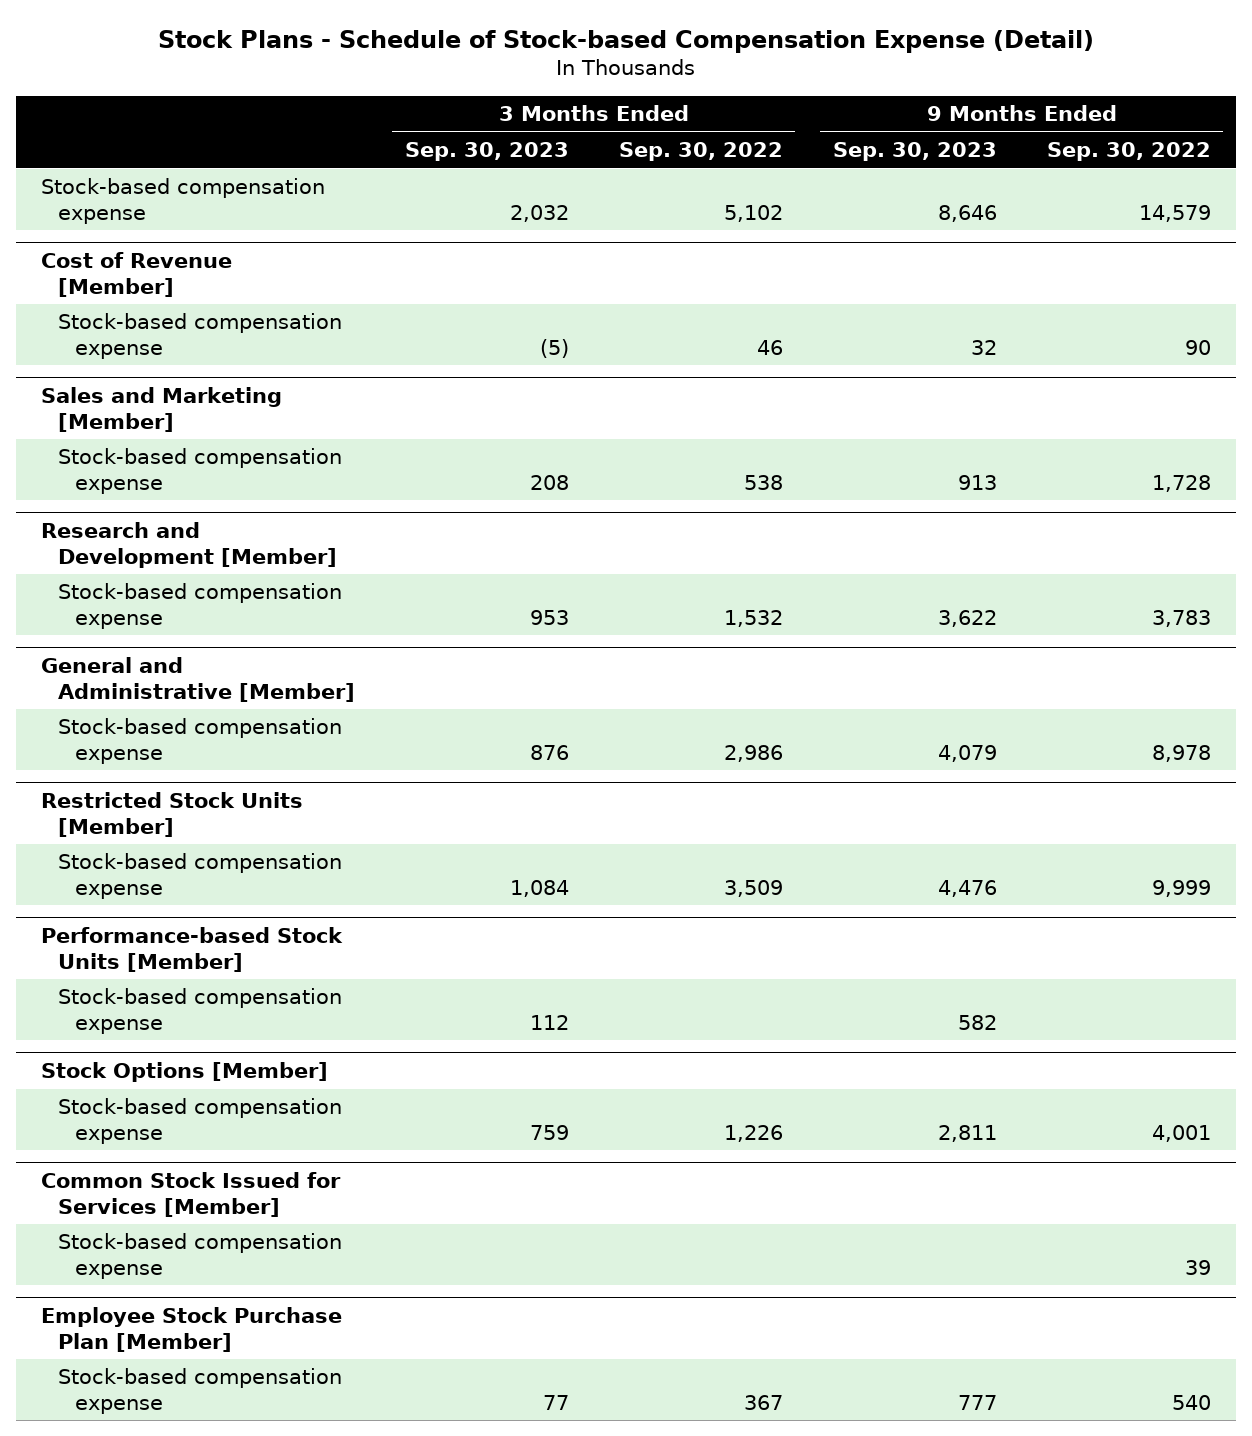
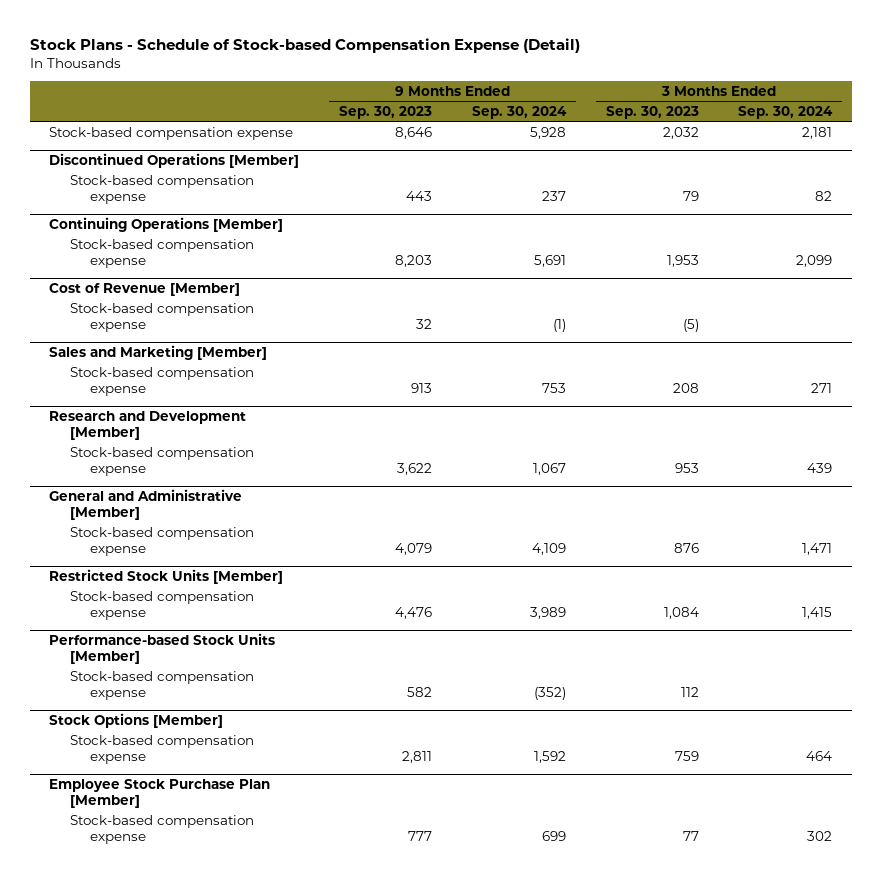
[618,141,783,161] Sep. 30, 2022 -> none
[1046,141,1211,161] Sep. 30, 2022 -> none
none -> [471,106,567,120] Sep. 30, 2024
none -> [738,106,834,120] Sep. 30, 2024
none -> [49,152,300,168] Discontinued Operations [Member]
none -> [69,174,254,204] Stock-based compensation expense
none -> [49,216,284,232] Continuing Operations [Member]
none -> [69,238,254,268] Stock-based compensation expense
[41,1172,342,1217] Common Stock Issued for Services [Member] -> none
[57,1233,342,1279] Stock-based compensation expense -> none

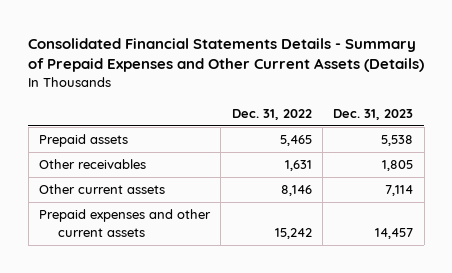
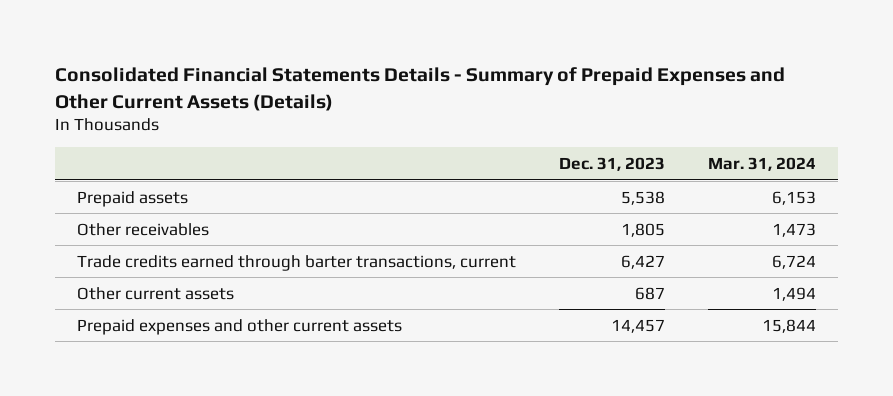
[231,108,312,120] Dec. 31, 2022 -> none
none -> [708,156,817,171] Mar. 31, 2024
none -> [76,254,516,271] Trade credits earned through barter transactions, current
[385,185,414,197] 7,114 -> [635,286,666,300] 687

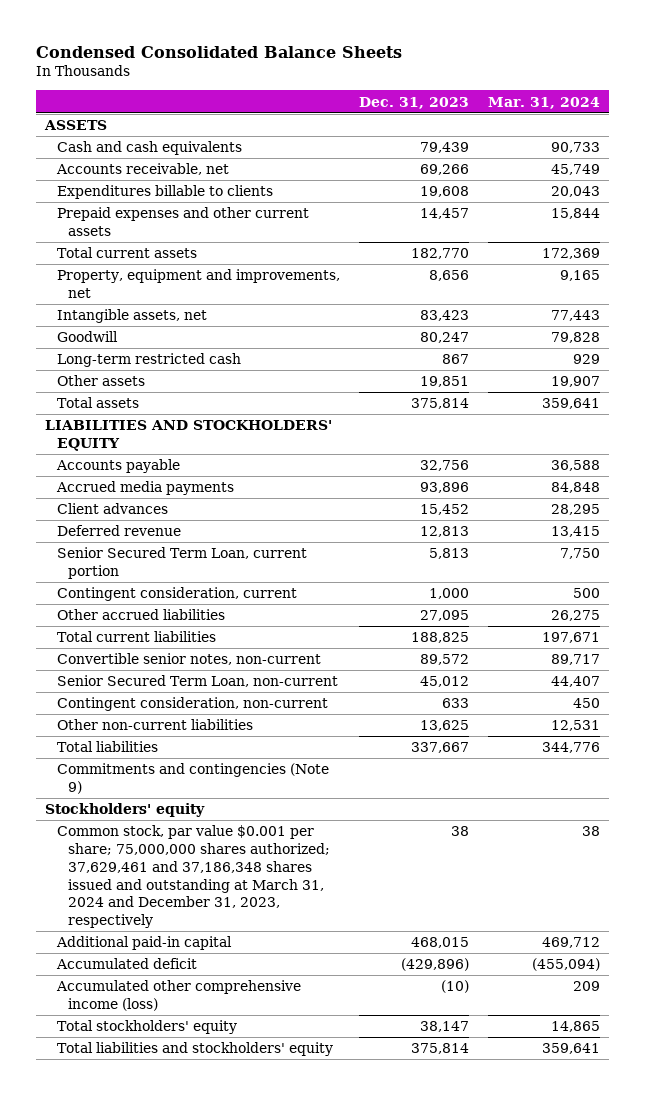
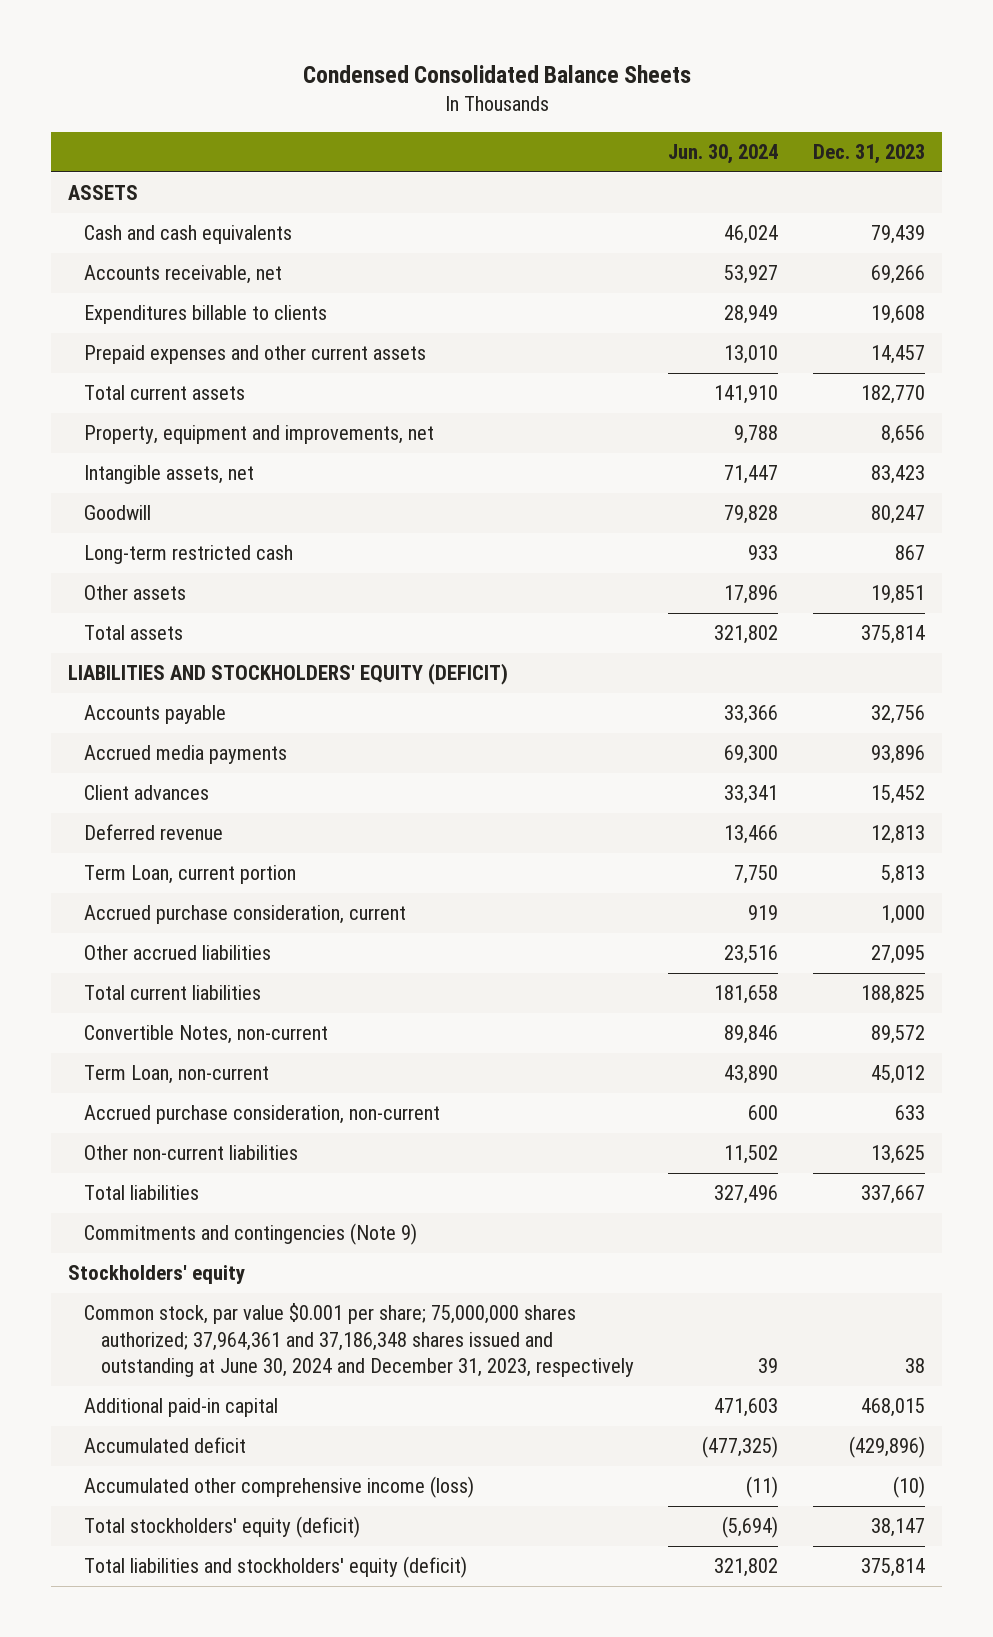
[487,96,600,109] Mar. 31, 2024 -> none
none -> [668,143,779,164] Jun. 30, 2024
[45,420,333,452] LIABILITIES AND STOCKHOLDERS' EQUITY -> [68,663,509,686] LIABILITIES AND STOCKHOLDERS' EQUITY (DEFICIT)
[56,547,307,580] Senior Secured Term Loan, current portion -> [84,865,297,885] Term Loan, current portion
[56,587,297,602] Contingent consideration, current -> [84,905,407,925] Accrued purchase consideration, current
[56,653,321,666] Convertible senior notes, non-current -> [84,1025,329,1045] Convertible Notes, non-current
[56,675,338,688] Senior Secured Term Loan, non-current -> [84,1065,270,1085] Term Loan, non-current
[56,697,328,712] Contingent consideration, non-current -> [84,1105,441,1125] Accrued purchase consideration, non-current
[56,825,331,929] Common stock, par value $0.001 per share; 75,000,000 shares authorized; 37,629,461 and 37,186,348 shares issued and outstanding at March 31, 2024 and December 31, 2023, respectively -> [84,1303,634,1377] Common stock, par value $0.001 per share; 75,000,000 shares authorized; 37,964,361 and 37,186,348 shares issued and outstanding at June 30, 2024 and December 31, 2023, respectively
[56,1020,237,1035] Total stockholders' equity -> [84,1516,361,1539] Total stockholders' equity (deficit)
[56,1042,333,1057] Total liabilities and stockholders' equity -> [84,1556,468,1579] Total liabilities and stockholders' equity (deficit)

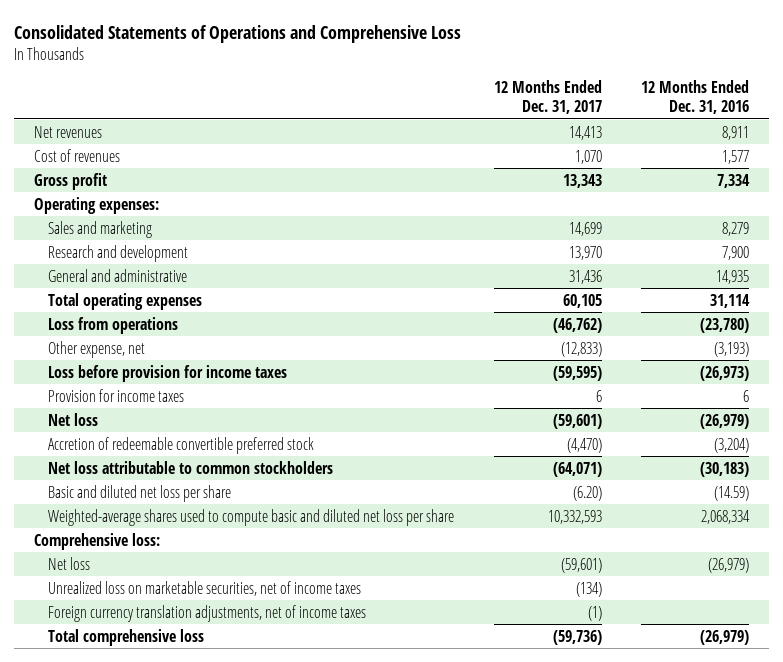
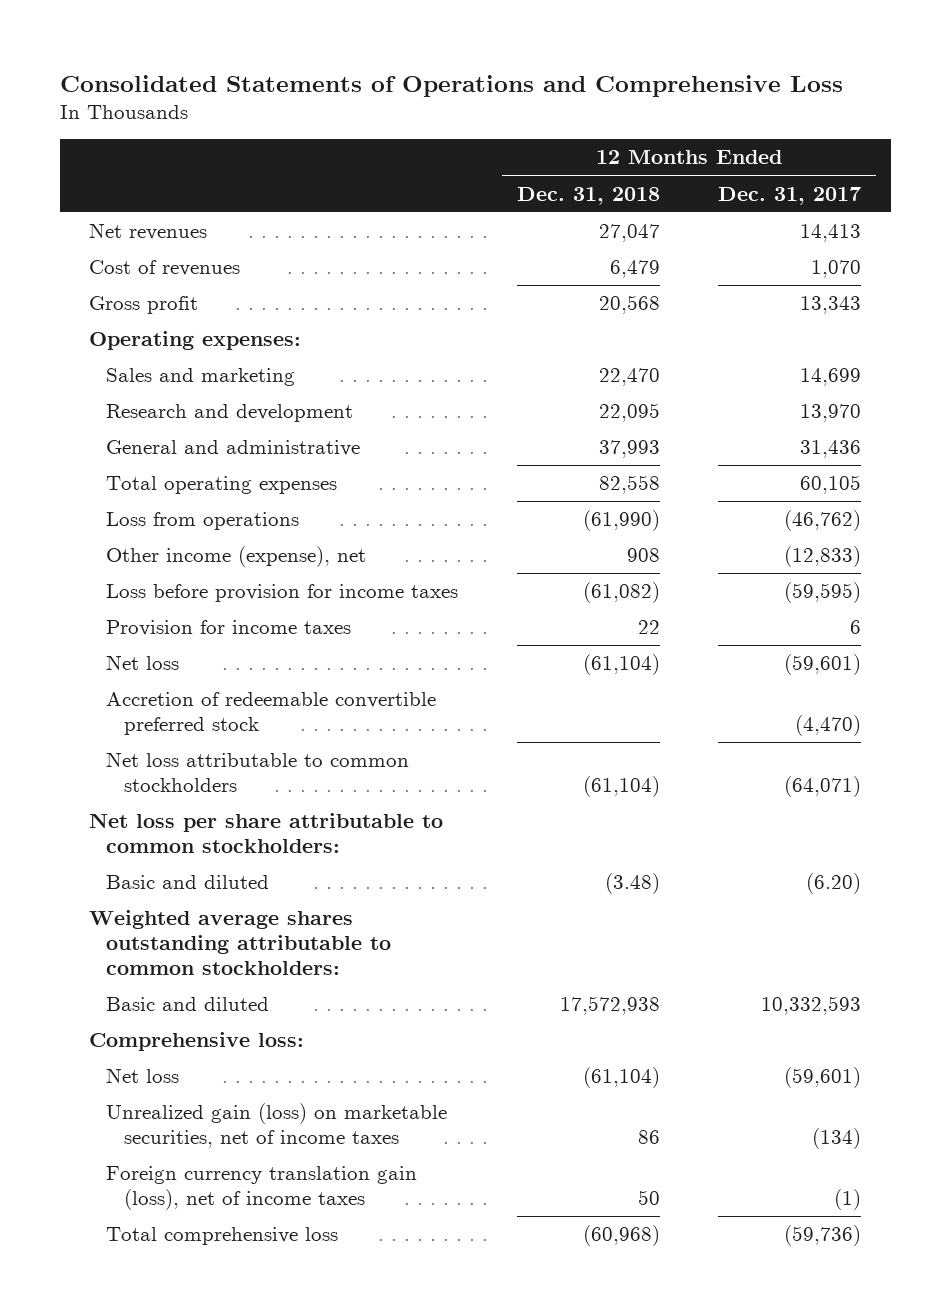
[641,80,750,115] 12 Months Ended Dec. 31, 2016 -> none
none -> [516,186,660,205] Dec. 31, 2018
[47,340,145,358] Other expense, net -> [106,546,367,568] Other income (expense), net
none -> [89,813,444,854] Net loss per share attributable to common stockholders:
[47,484,231,502] Basic and diluted net loss per share -> [106,875,270,890] Basic and diluted
none -> [89,910,392,976] Weighted average shares outstanding attributable to common stockholders:
[47,508,454,526] Weighted-average shares used to compute basic and diluted net loss per share -> [106,997,270,1012] Basic and diluted
[47,580,361,596] Unrealized loss on marketable securities, net of income taxes -> [106,1103,448,1149] Unrealized gain (loss) on marketable securities, net of income taxes
[47,604,366,622] Foreign currency translation adjustments, net of income taxes -> [106,1166,418,1211] Foreign currency translation gain (loss), net of income taxes

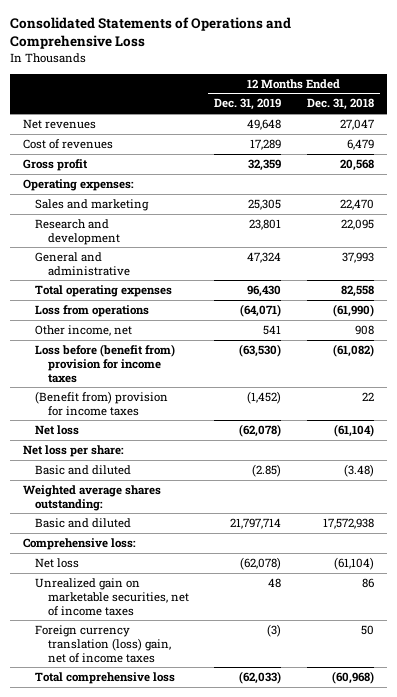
[718,186,862,205] Dec. 31, 2017 -> none
none -> [214,98,282,111] Dec. 31, 2019
[106,546,367,568] Other income (expense), net -> [35,324,133,336] Other income, net
[106,584,459,603] Loss before provision for income taxes -> [35,343,176,383] Loss before (benefit from) provision for income taxes
[106,620,352,637] Provision for income taxes -> [35,390,169,416] (Benefit from) provision for income taxes
[106,692,437,736] Accretion of redeemable convertible preferred stock -> none
[106,752,410,793] Net loss attributable to common stockholders -> none
[89,813,444,854] Net loss per share attributable to common stockholders: -> [23,444,125,457] Net loss per share:
[89,910,392,976] Weighted average shares outstanding attributable to common stockholders: -> [23,484,162,511] Weighted average shares outstanding:
[106,1103,448,1149] Unrealized gain (loss) on marketable securities, net of income taxes -> [35,577,189,616] Unrealized gain on marketable securities, net of income taxes
[106,1166,418,1211] Foreign currency translation gain (loss), net of income taxes -> [35,624,171,663] Foreign currency translation (loss) gain, net of income taxes

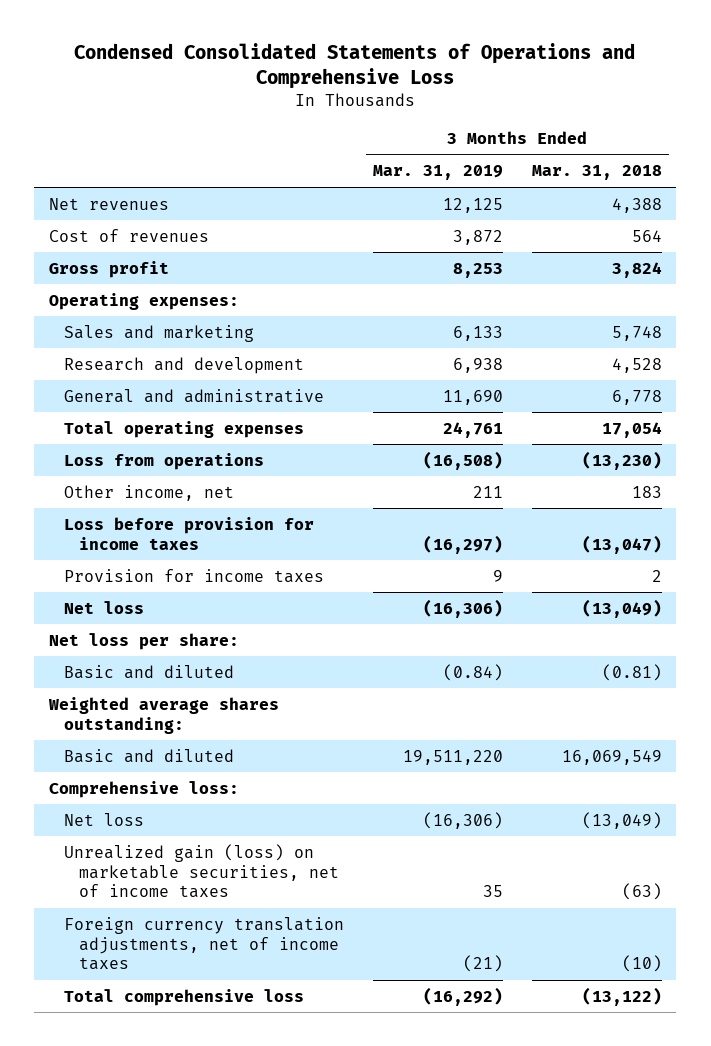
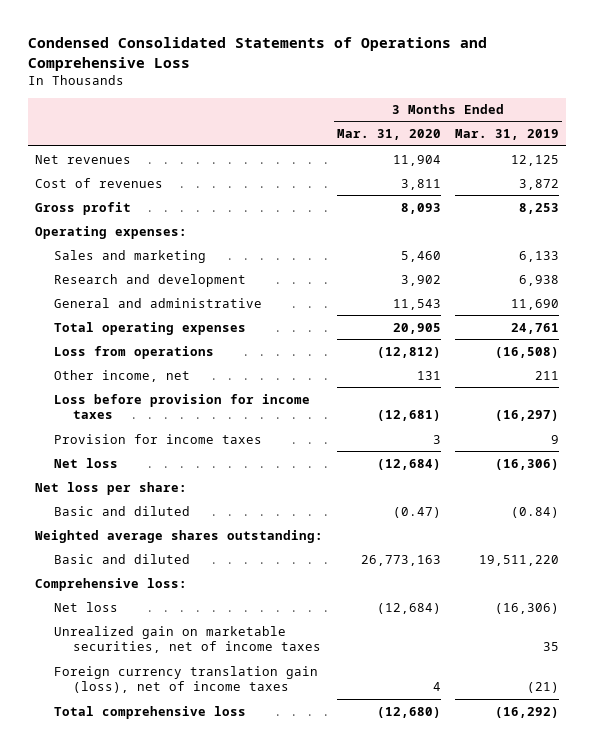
[531,165,662,181] Mar. 31, 2018 -> none
none -> [336,129,441,141] Mar. 31, 2020
[63,843,340,899] Unrealized gain (loss) on marketable securities, net of income taxes -> [54,625,321,654] Unrealized gain on marketable securities, net of income taxes
[63,916,344,971] Foreign currency translation adjustments, net of income taxes -> [54,665,319,694] Foreign currency translation gain (loss), net of income taxes

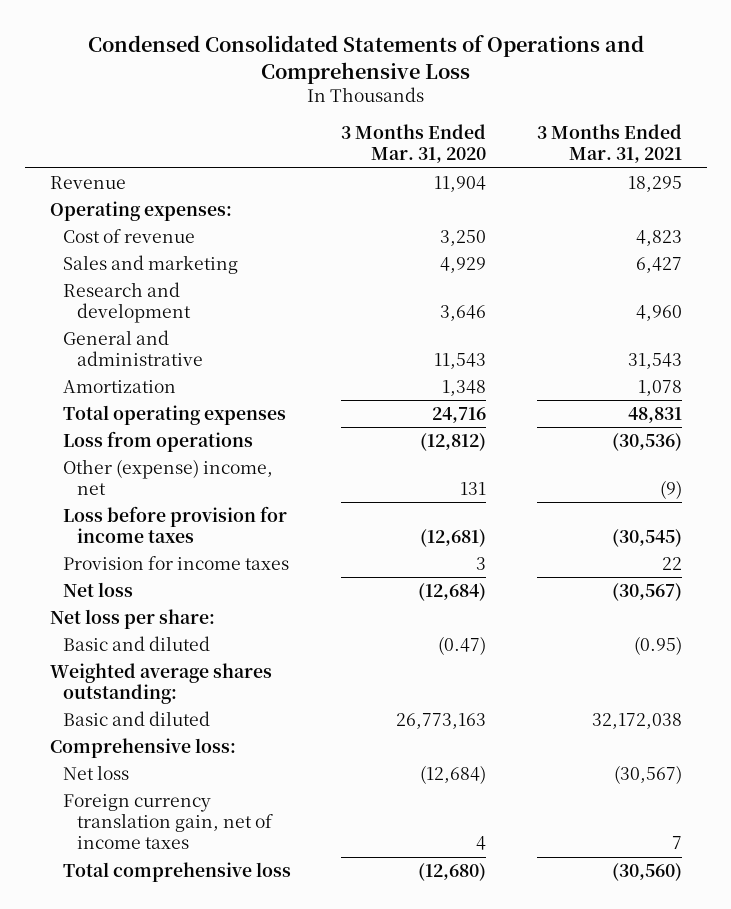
[454,129,559,141] Mar. 31, 2019 -> none
none -> [536,124,682,164] 3 Months Ended Mar. 31, 2021
[35,177,164,188] Cost of revenues -> none
[35,201,132,215] Gross profit -> none
[35,154,132,164] Net revenues -> [49,176,126,190] Revenue
none -> [63,229,196,244] Cost of revenue
[400,250,441,262] 5,460 -> [440,257,487,274] 4,929
[400,274,441,286] 3,902 -> [440,305,487,322] 3,646
none -> [63,380,177,394] Amortization
[392,322,441,334] 20,905 -> [432,407,487,424] 24,716
[54,369,191,382] Other income, net -> [63,459,274,496] Other (expense) income, net
[54,625,321,654] Unrealized gain on marketable securities, net of income taxes -> none
[54,665,319,694] Foreign currency translation gain (loss), net of income taxes -> [63,794,273,850] Foreign currency translation gain, net of income taxes

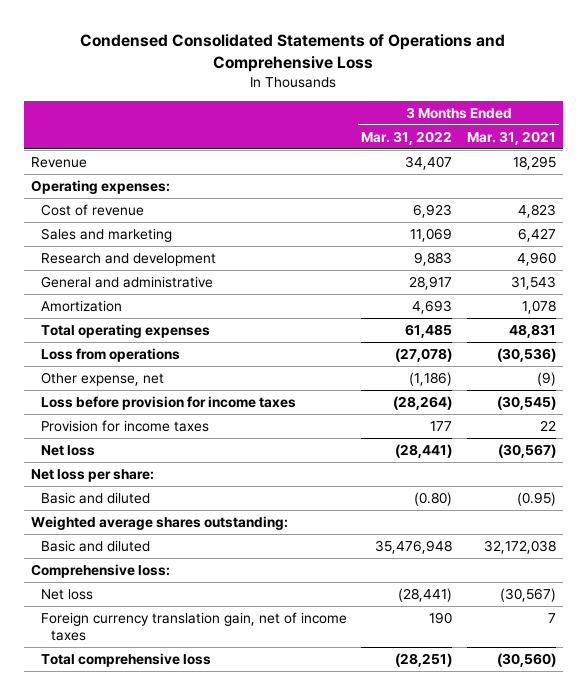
[341,124,487,164] 3 Months Ended Mar. 31, 2020 -> none
none -> [361,130,453,145] Mar. 31, 2022
[63,459,274,496] Other (expense) income, net -> [41,372,165,387] Other expense, net

